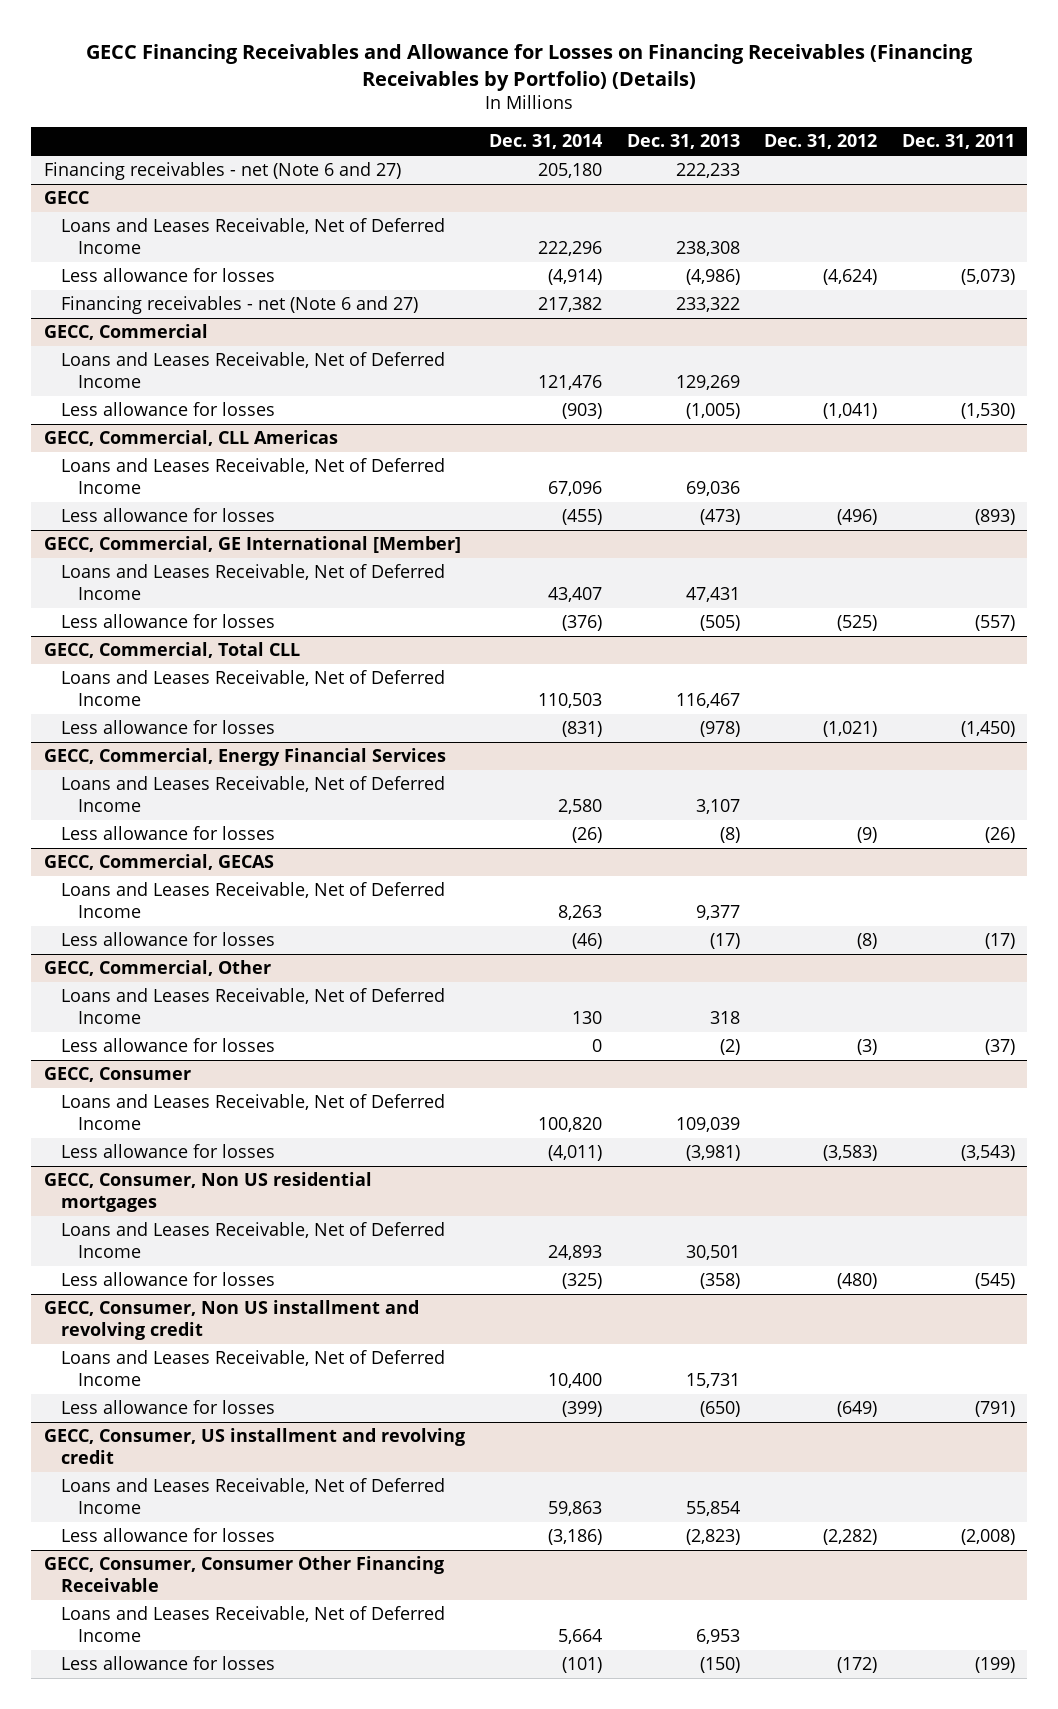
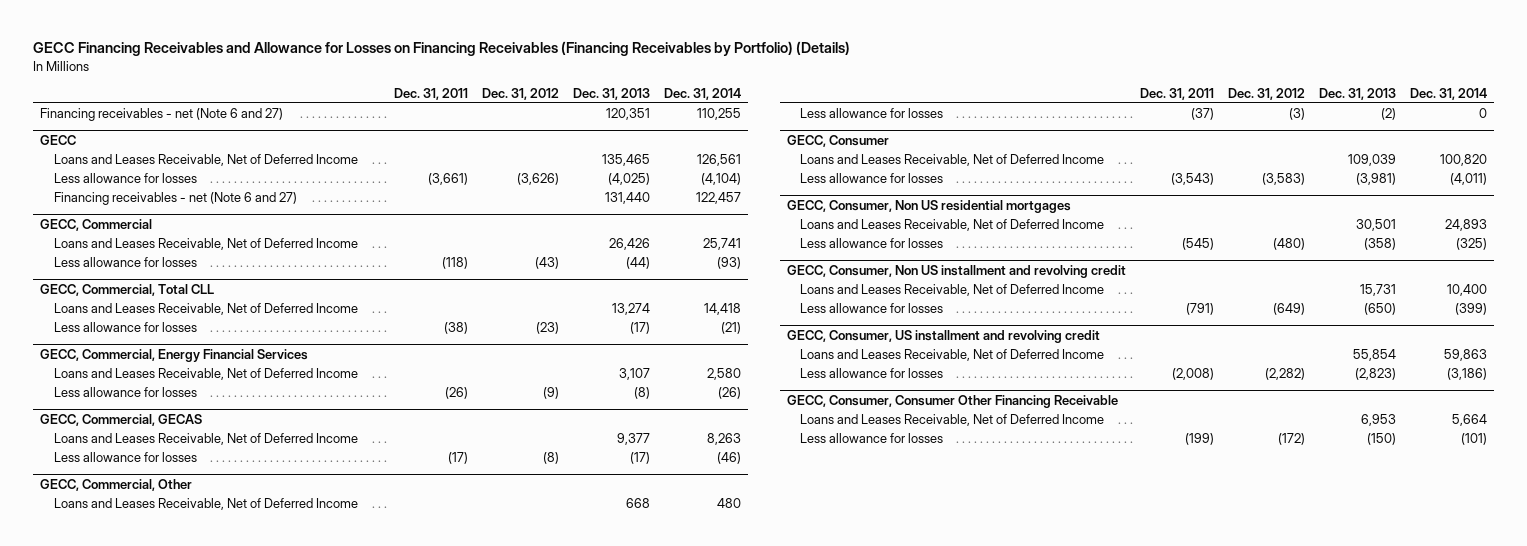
[538,163,603,179] 205,180 -> [696,108,741,121] 110,255
[675,163,740,179] 222,233 -> [605,108,650,121] 120,351
[538,240,603,256] 222,296 -> [696,154,741,167] 126,561
[675,240,740,256] 238,308 -> [601,154,650,167] 135,465
[548,269,603,286] (4,914) -> [700,173,741,186] (4,104)
[685,269,740,286] (4,986) -> [607,173,650,186] (4,025)
[823,269,878,286] (4,624) -> [516,173,559,186] (3,626)
[960,269,1015,286] (5,073) -> [427,173,468,186] (3,661)
[538,297,603,313] 217,382 -> [695,192,741,205] 122,457
[675,297,740,313] 233,322 -> [604,192,650,205] 131,440
[43,430,338,447] GECC, Commercial, CLL Americas -> none
[60,458,445,494] Loans and Leases Receivable, Net of Deferred Income -> none
[60,508,275,523] Less allowance for losses -> none
[43,536,461,554] GECC, Commercial, GE International [Member] -> none
[60,564,445,600] Loans and Leases Receivable, Net of Deferred Income -> none
[60,614,275,629] Less allowance for losses -> none
[538,374,603,390] 121,476 -> [702,238,741,251] 25,741
[675,374,740,390] 129,269 -> [608,238,650,251] 26,426
[562,403,603,420] (903) -> [716,257,741,270] (93)
[685,403,740,420] (1,005) -> [625,257,650,270] (44)
[823,403,878,420] (1,041) -> [534,257,559,270] (43)
[960,403,1015,420] (1,530) -> [441,257,468,270] (118)
[538,692,603,708] 110,503 -> [703,303,741,316] 14,418
[675,692,740,708] 116,467 -> [611,303,650,316] 13,274
[562,721,603,738] (831) -> [720,322,741,335] (21)
[699,721,740,738] (978) -> [629,322,650,335] (17)
[823,721,878,738] (1,021) -> [535,322,559,335] (23)
[960,721,1015,738] (1,450) -> [443,322,468,335] (38)
[572,1010,603,1024] 130 -> [716,498,741,509] 480
[709,1010,740,1024] 318 -> [625,498,650,509] 668

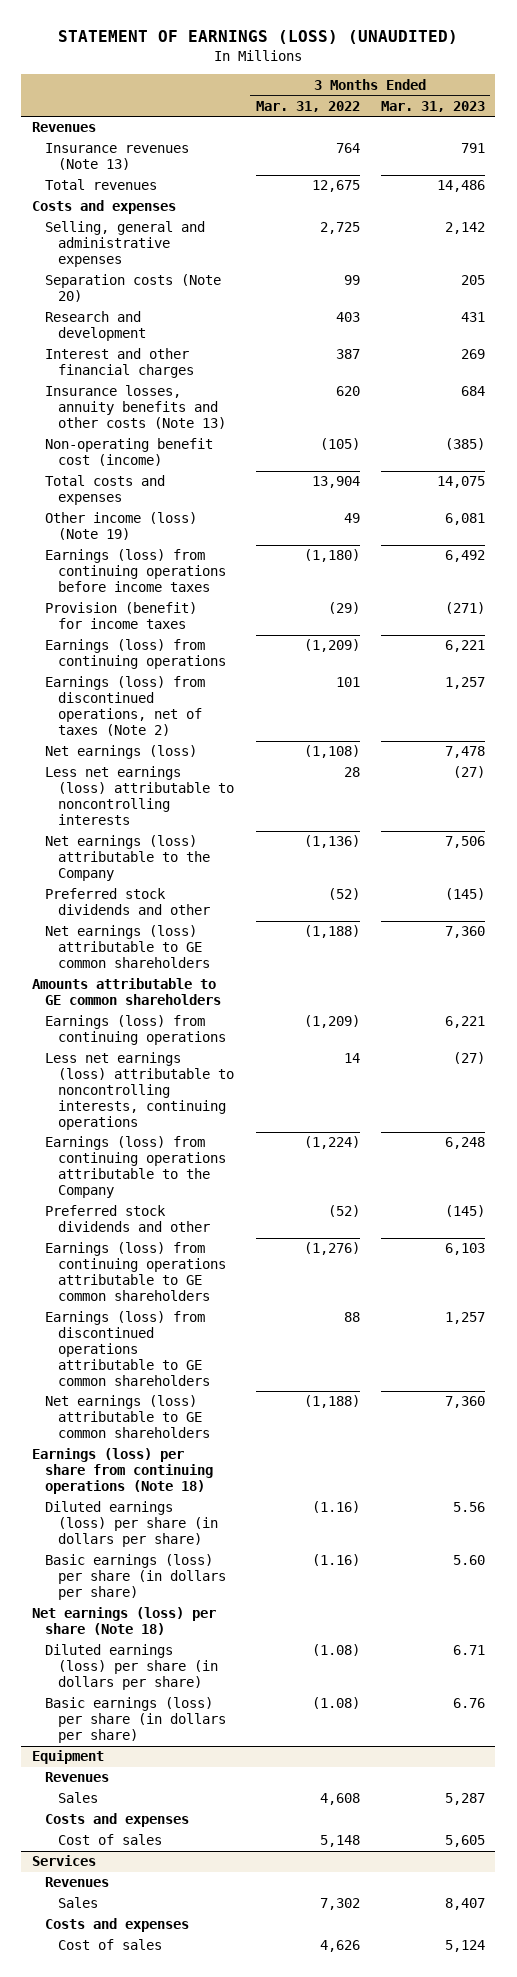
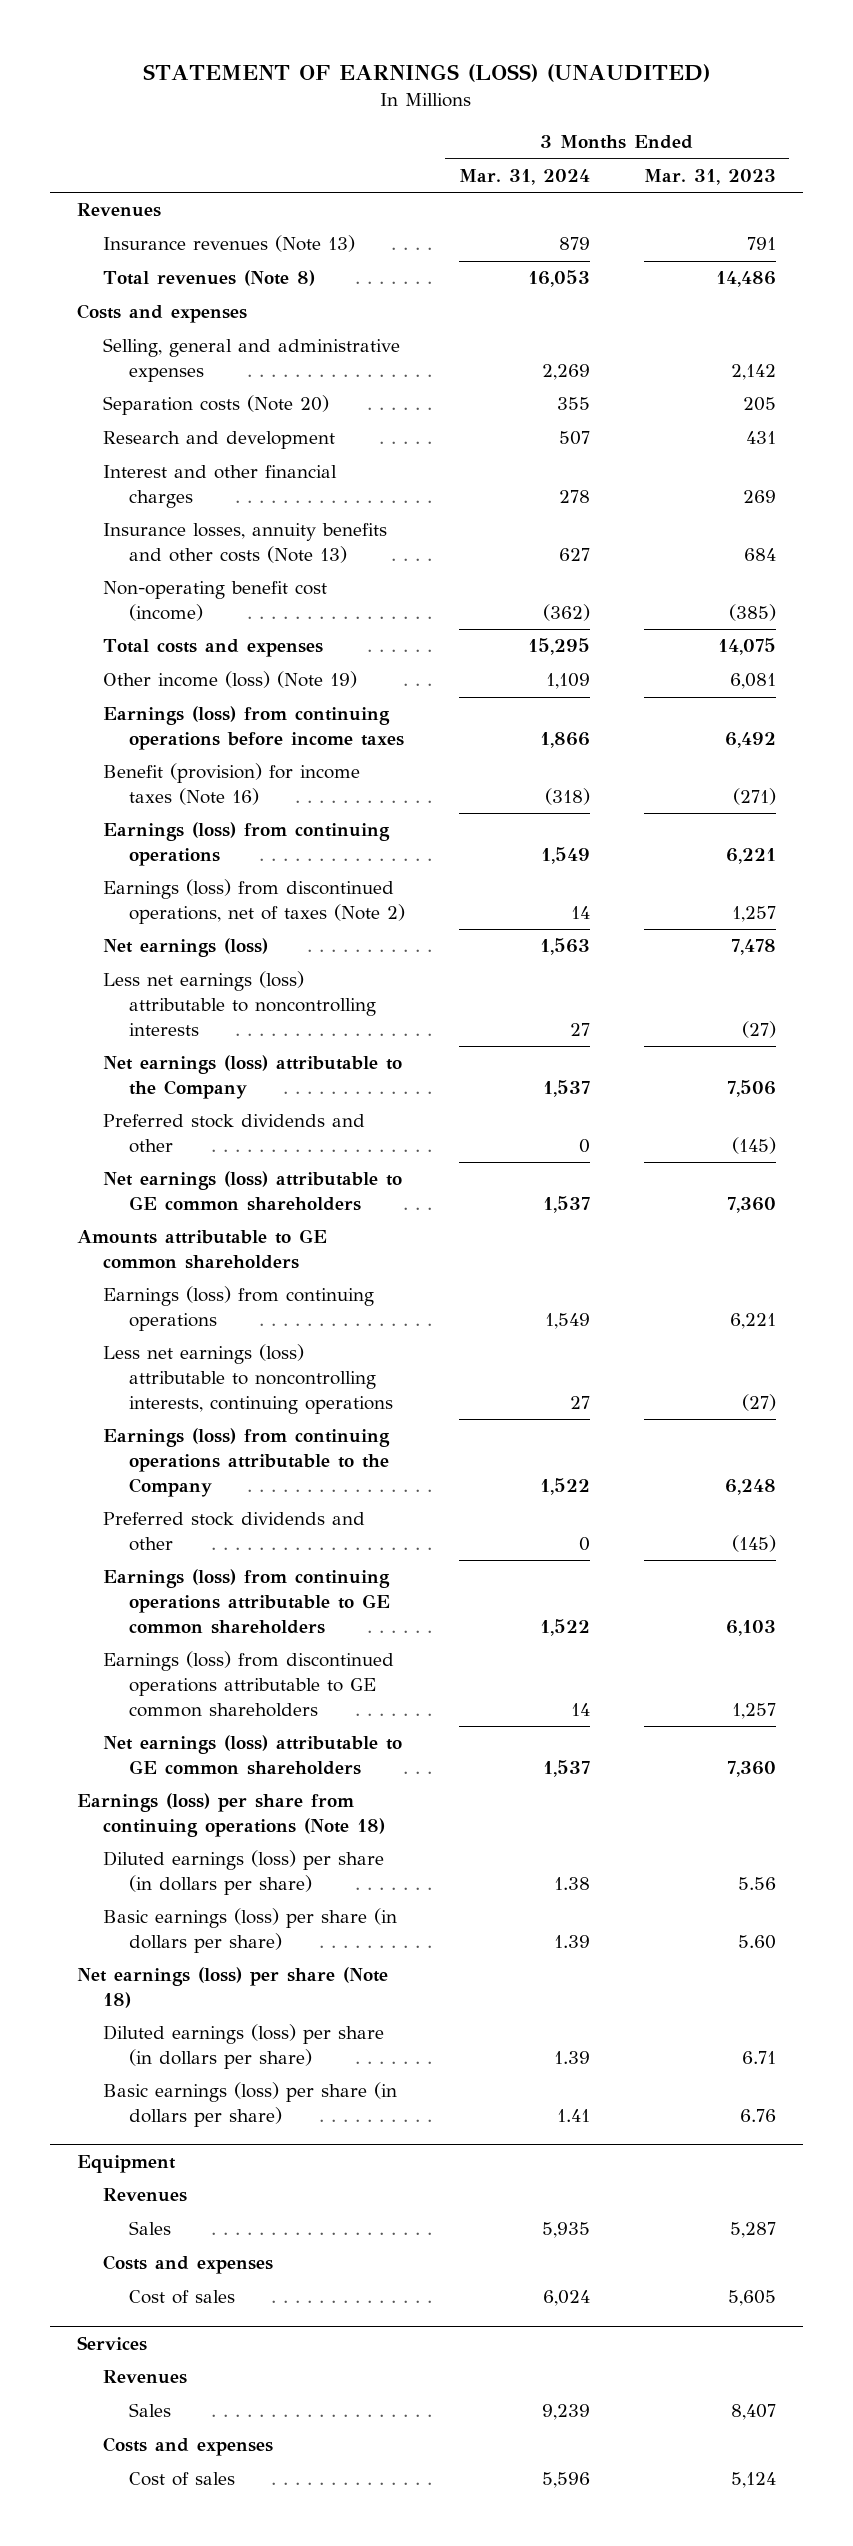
[255,100,360,112] Mar. 31, 2022 -> none
none -> [458,168,590,185] Mar. 31, 2024
[45,179,158,191] Total revenues -> [102,270,315,287] Total revenues (Note 8)
[45,602,198,630] Provision (benefit) for income taxes -> [102,763,360,806] Benefit (provision) for income taxes (Note 16)

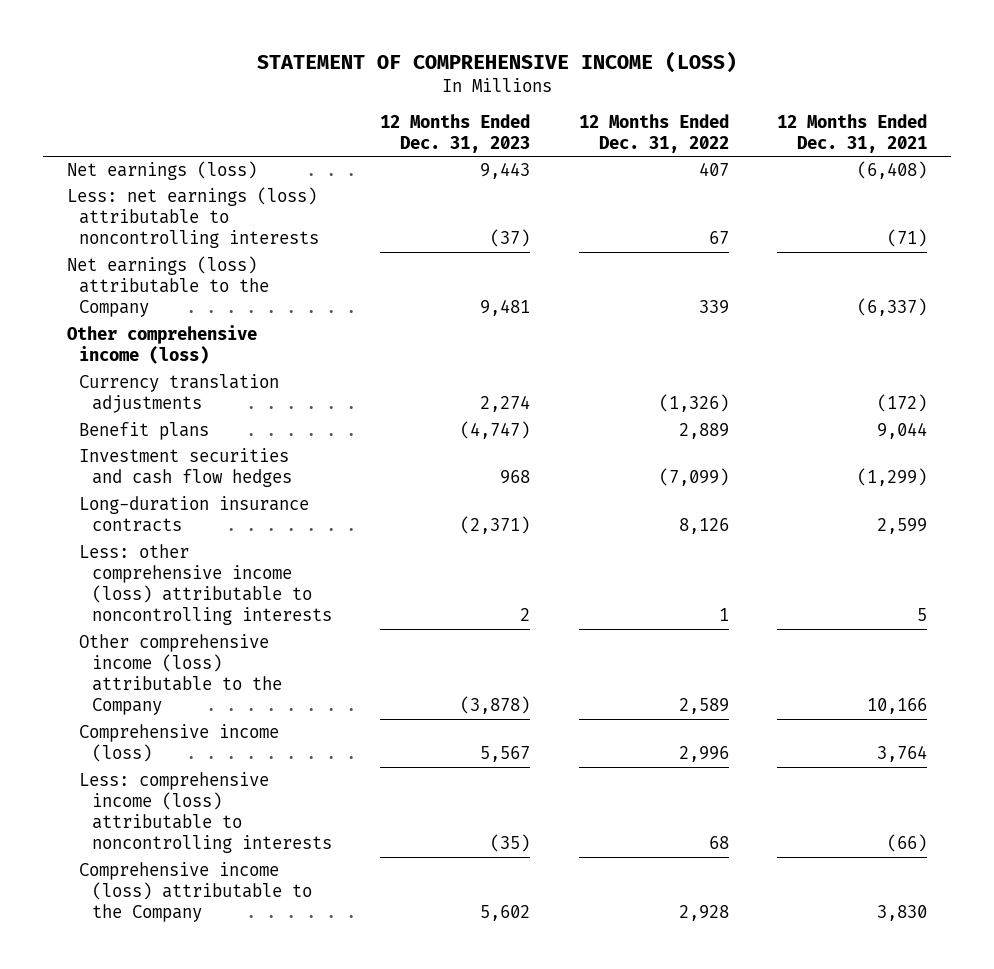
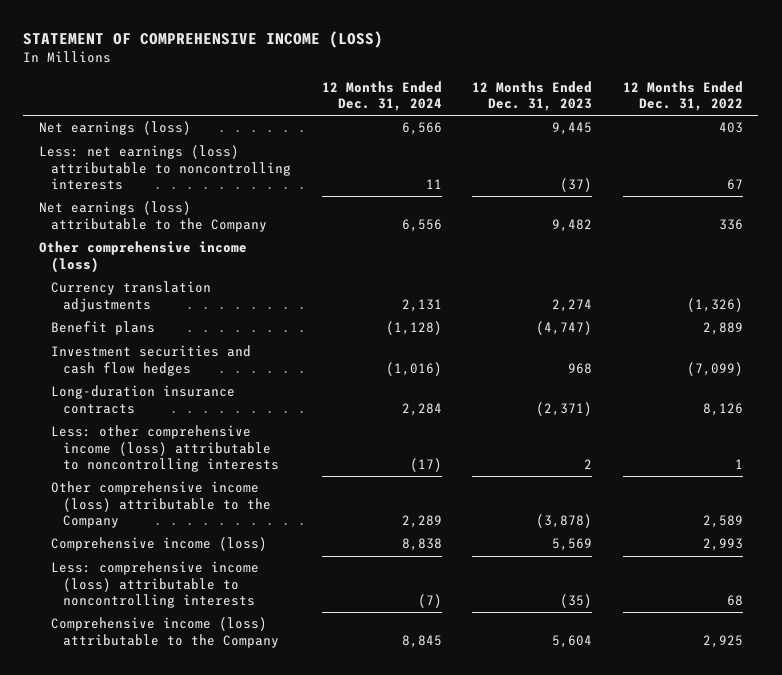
[777,114,928,154] 12 Months Ended Dec. 31, 2021 -> none
none -> [321,81,442,112] 12 Months Ended Dec. 31, 2024
[480,162,531,180] 9,443 -> [552,122,593,136] 9,445
[698,162,729,177] 407 -> [719,122,744,134] 403
[480,299,531,317] 9,481 -> [552,218,593,232] 9,482
[698,300,729,315] 339 -> [719,218,744,230] 336
[480,746,531,763] 5,567 -> [552,538,593,552] 5,569
[678,746,729,763] 2,996 -> [703,538,744,552] 2,993
[480,905,531,922] 5,602 -> [552,634,593,648] 5,604
[678,905,729,922] 2,928 -> [703,634,744,648] 2,925

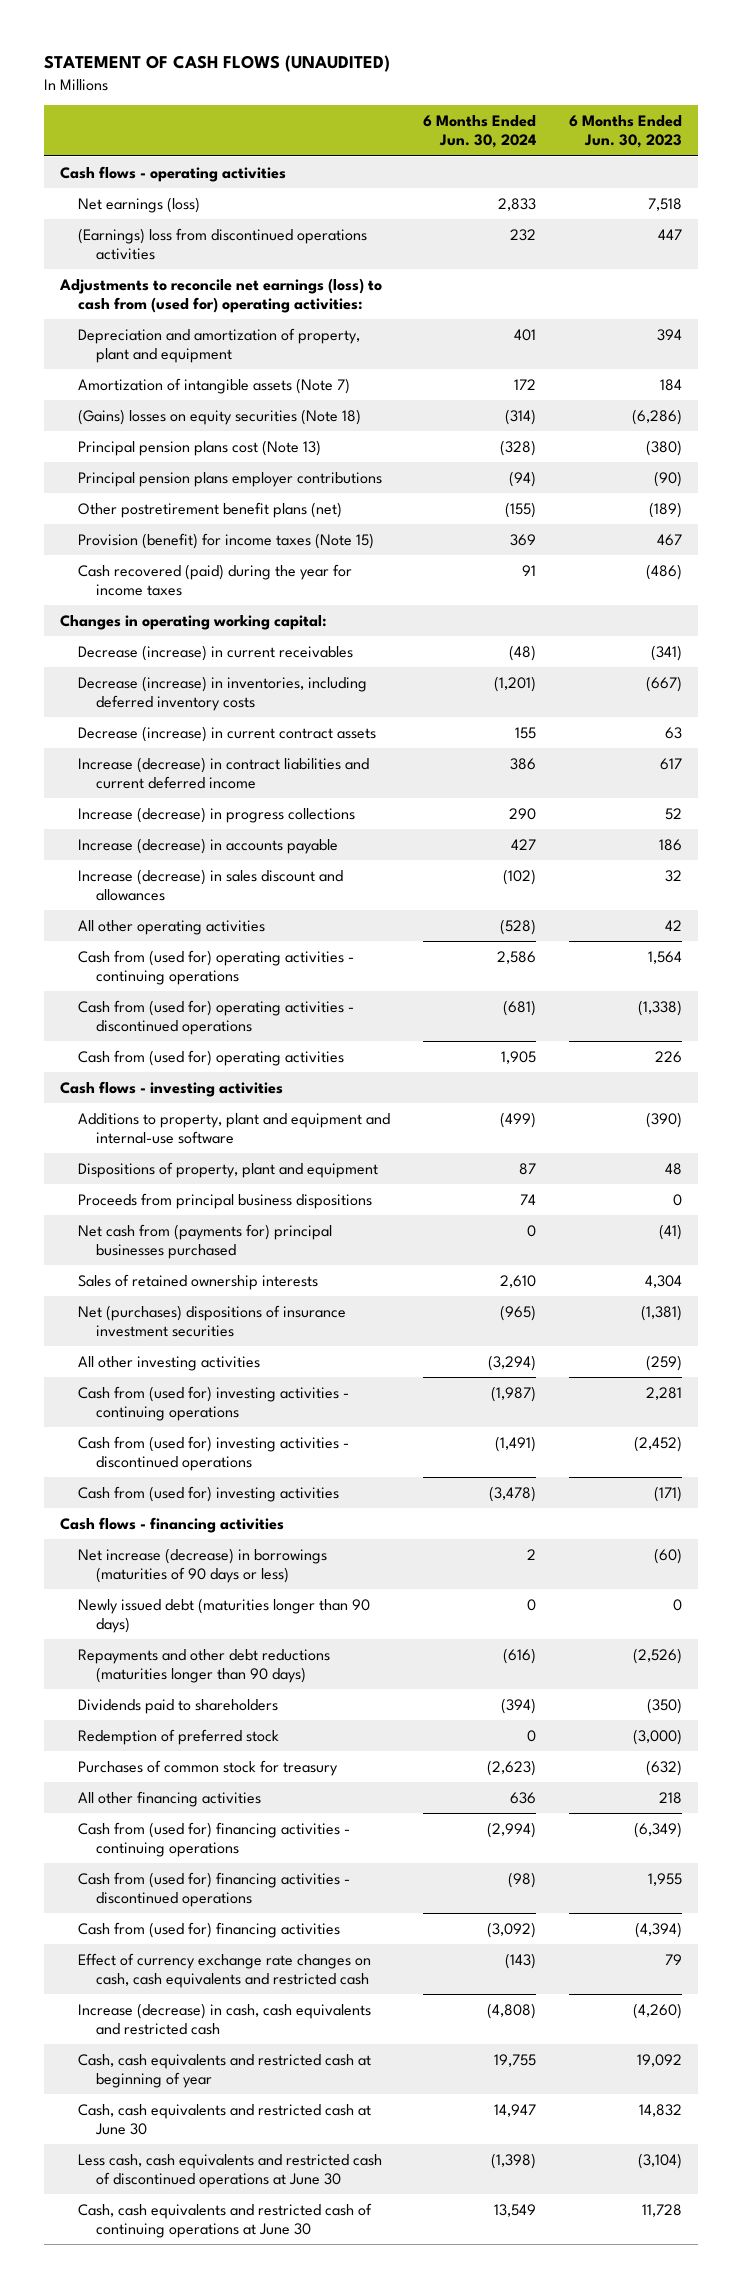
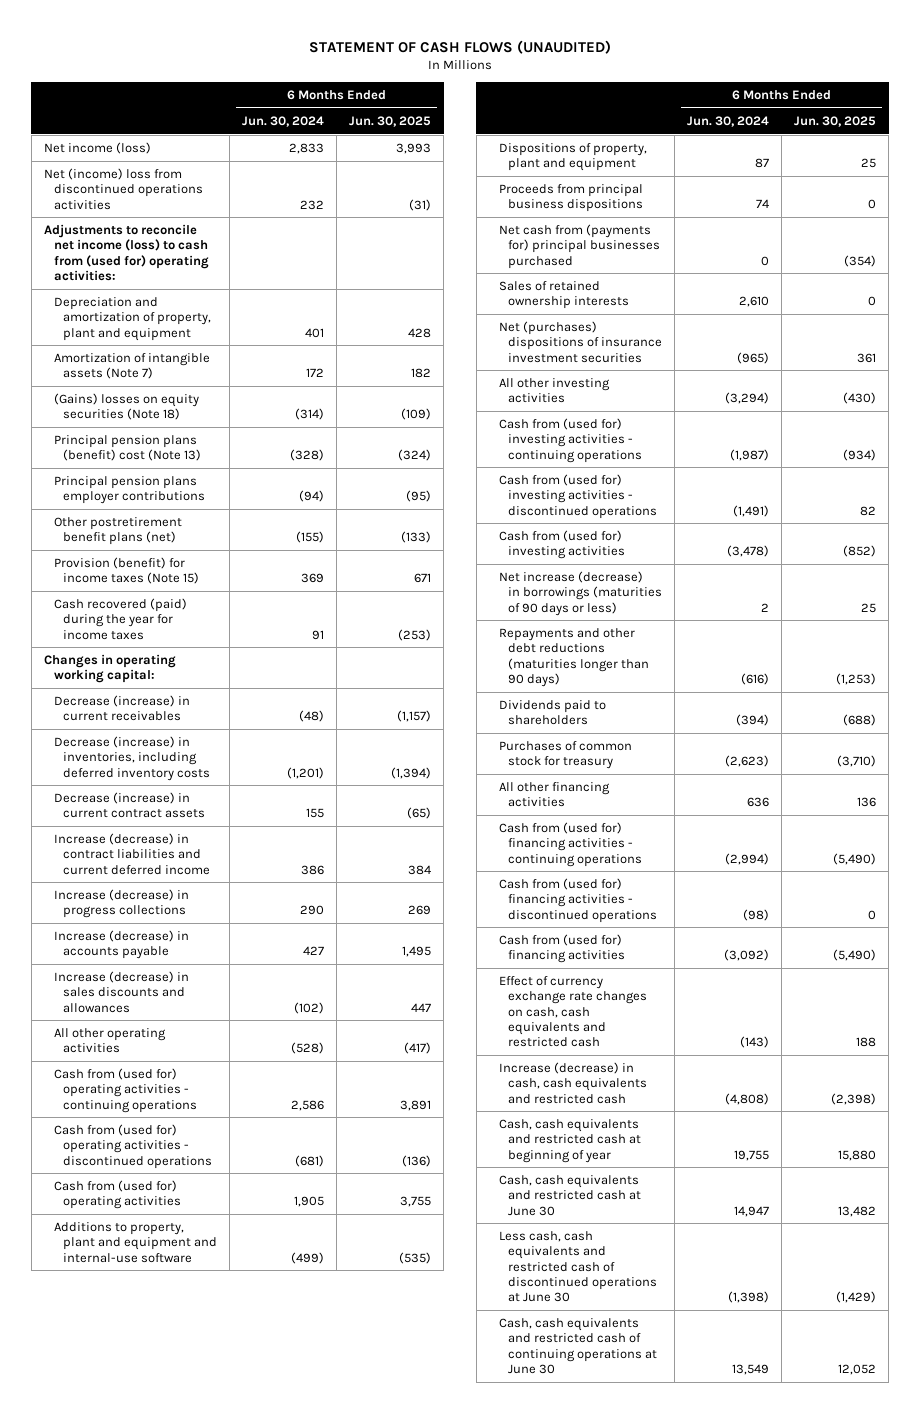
[568,115,682,149] 6 Months Ended Jun. 30, 2023 -> none
none -> [349,115,432,127] Jun. 30, 2025
[60,165,287,182] Cash flows - operating activities -> none
[77,196,200,213] Net earnings (loss) -> [43,141,151,154] Net income (loss)
[77,227,367,260] (Earnings) loss from discontinued operations activities -> [43,167,203,210] Net (income) loss from discontinued operations activities
[59,277,383,313] Adjustments to reconcile net earnings (loss) to cash from (used for) operating activities: -> [43,223,209,281] Adjustments to reconcile net income (loss) to cash from (used for) operating activities:
[77,439,321,456] Principal pension plans cost (Note 13) -> [53,434,202,462] Principal pension plans (benefit) cost (Note 13)
[77,868,343,901] Increase (decrease) in sales discount and allowances -> [53,970,189,1013] Increase (decrease) in sales discounts and allowances
[60,1080,284,1097] Cash flows - investing activities -> none
[60,1516,285,1533] Cash flows - financing activities -> none
[77,1597,370,1633] Newly issued debt (maturities longer than 90 days) -> none
[77,1728,279,1745] Redemption of preferred stock -> none

